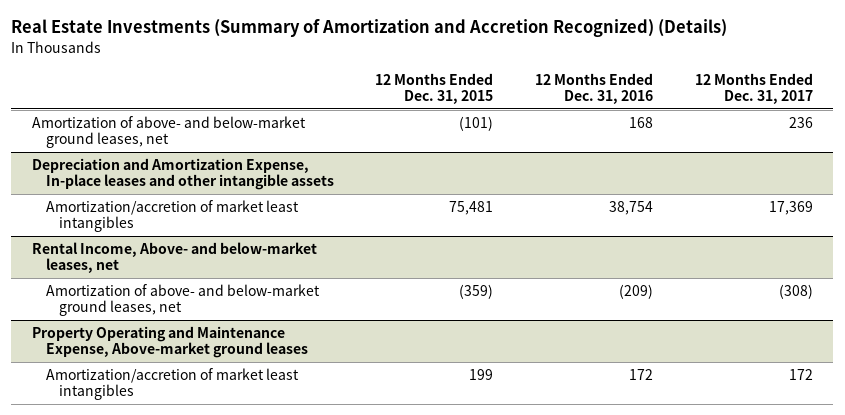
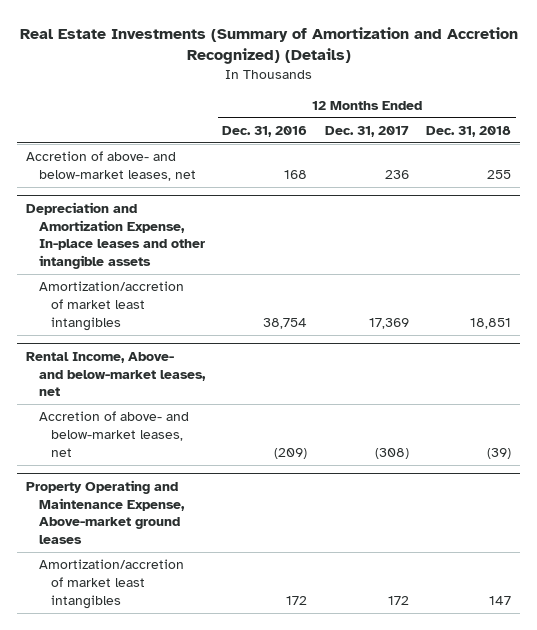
[375,72,494,105] 12 Months Ended Dec. 31, 2015 -> none
none -> [426,125,512,137] Dec. 31, 2018
[32,116,307,149] Amortization of above- and below-market ground leases, net -> [25,151,196,181] Accretion of above- and below-market leases, net
[45,284,320,317] Amortization of above- and below-market ground leases, net -> [38,411,189,457] Accretion of above- and below-market leases, net

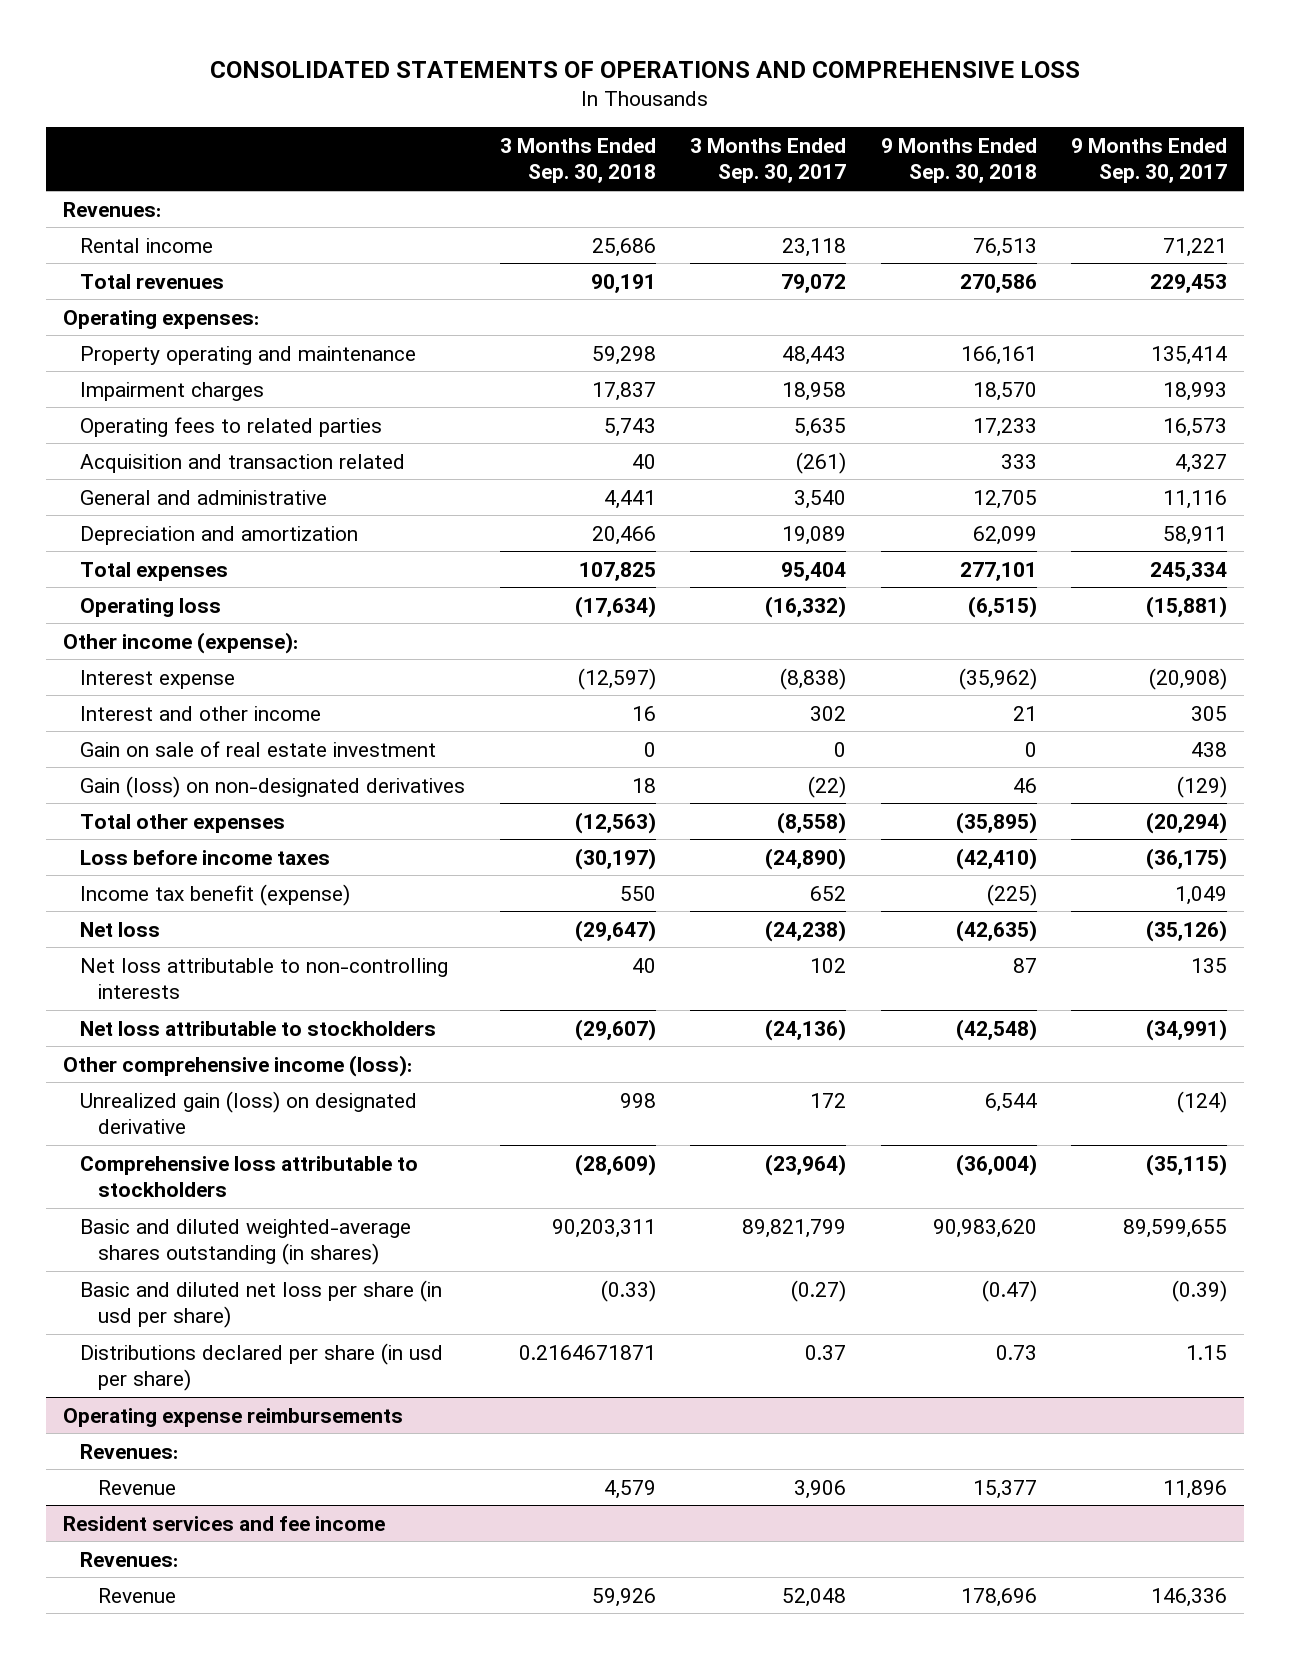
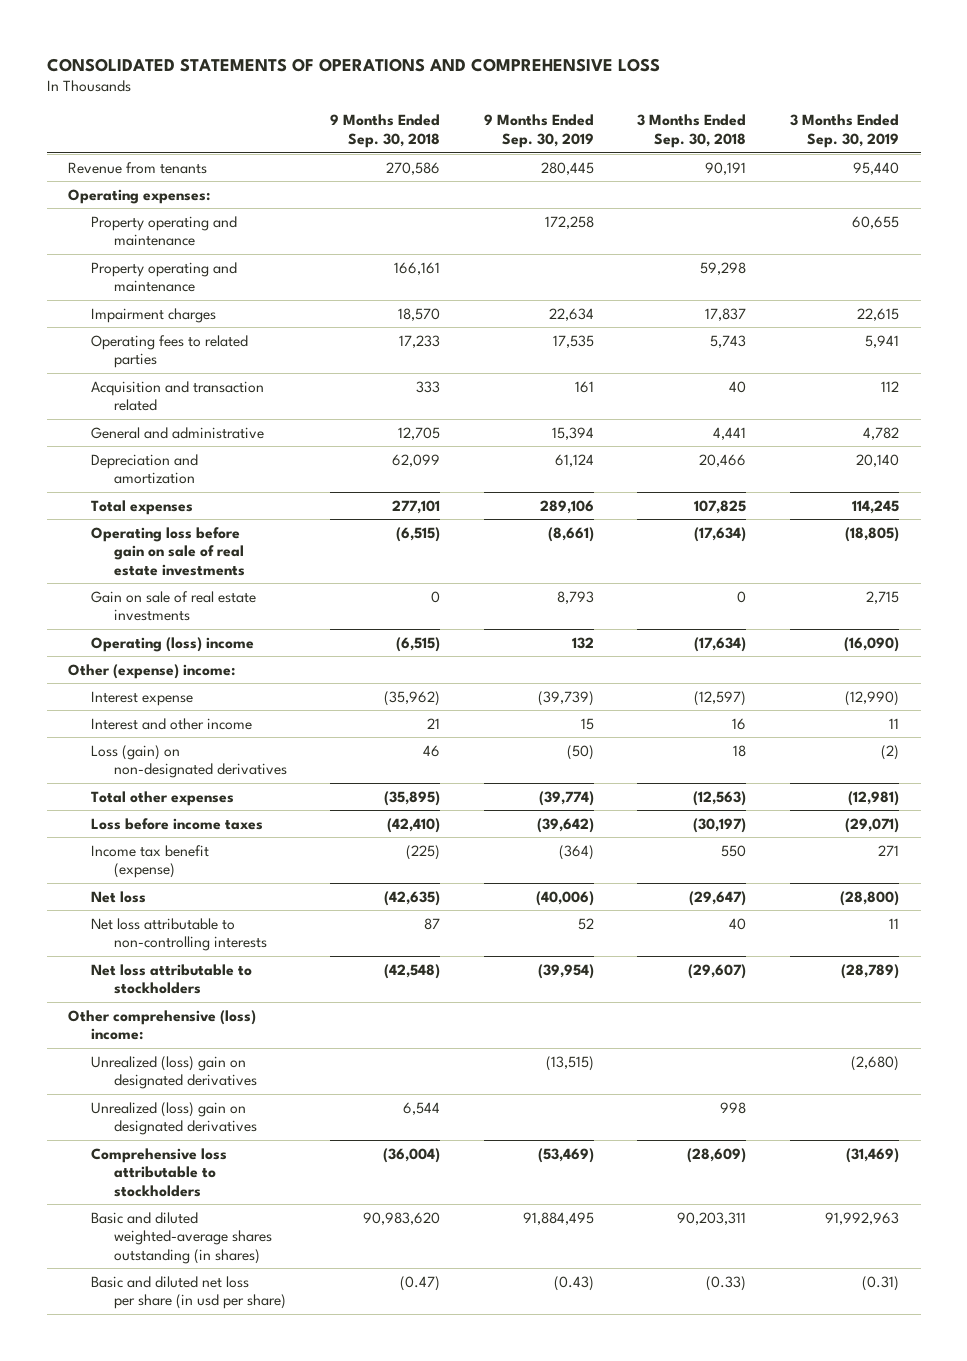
[690,138,847,184] 3 Months Ended Sep. 30, 2017 -> none
[1070,138,1227,184] 9 Months Ended Sep. 30, 2017 -> none
none -> [483,114,594,149] 9 Months Ended Sep. 30, 2019
none -> [789,114,899,149] 3 Months Ended Sep. 30, 2019
[62,201,161,217] Revenues: -> none
[80,237,214,253] Rental income -> none
[80,273,225,289] Total revenues -> [68,161,208,174] Revenue from tenants
none -> [90,215,237,247] Property operating and maintenance
none -> [90,526,245,576] Operating loss before gain on sale of real estate investments
none -> [90,590,256,622] Gain on sale of real estate investments
[80,597,222,617] Operating loss -> [90,636,254,652] Operating (loss) income
[62,631,298,654] Other income (expense): -> [68,663,236,679] Other (expense) income:
[80,740,437,757] Gain on sale of real estate investment -> none
[80,775,466,798] Gain (loss) on non-designated derivatives -> [90,744,287,779] Loss (gain) on non-designated derivatives
[62,1054,412,1077] Other comprehensive income (loss): -> [68,1009,257,1041] Other comprehensive (loss) income:
none -> [90,1055,257,1090] Unrealized (loss) gain on designated derivatives
[80,1090,418,1135] Unrealized gain (loss) on designated derivative -> [90,1101,257,1136] Unrealized (loss) gain on designated derivatives
[80,1342,444,1392] Distributions declared per share (in usd per share) -> none
[62,1407,403,1427] Operating expense reimbursements -> none
[80,1443,179,1459] Revenues: -> none
[97,1479,176,1495] Revenue -> none
[62,1515,385,1531] Resident services and fee income -> none
[80,1551,179,1567] Revenues: -> none
[97,1587,176,1603] Revenue -> none

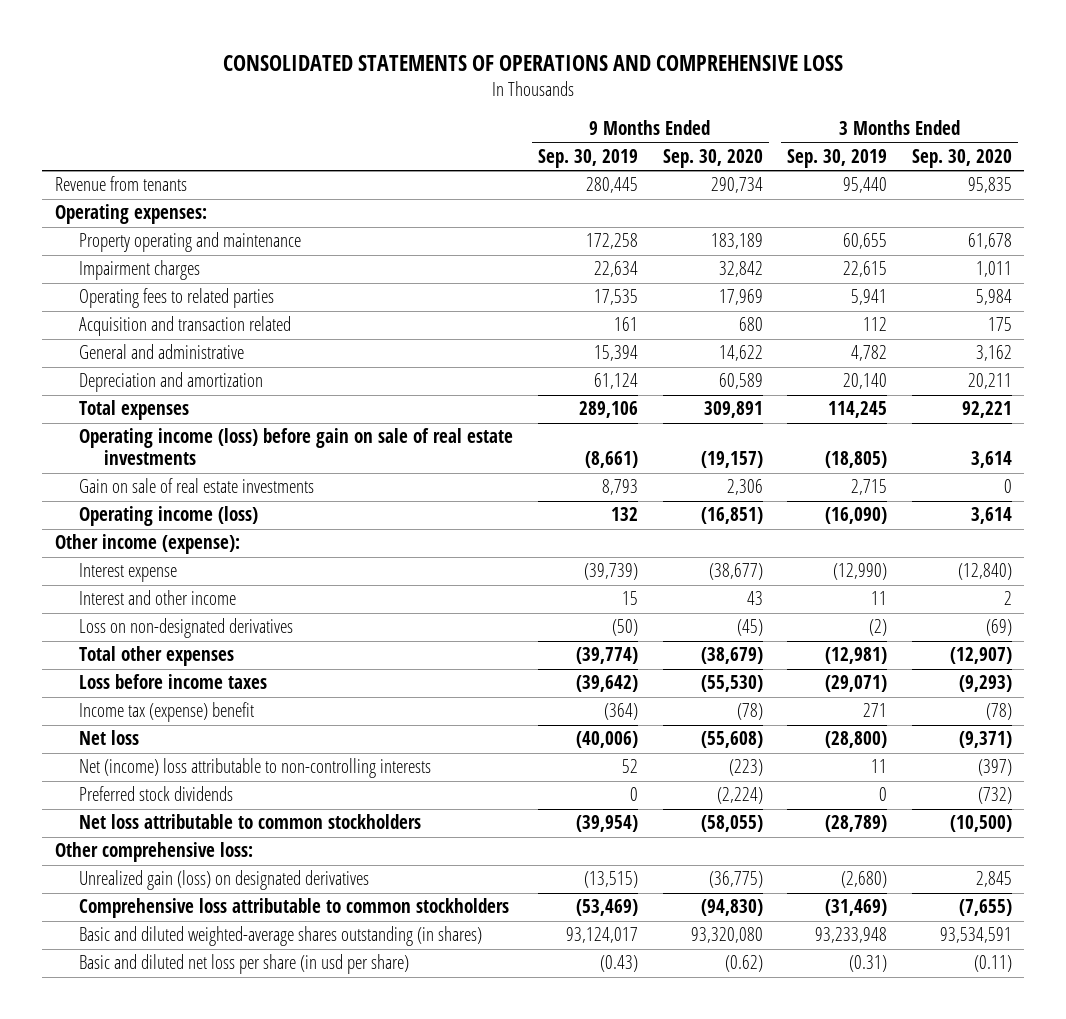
[330,114,441,149] 9 Months Ended Sep. 30, 2018 -> none
[637,114,747,149] 3 Months Ended Sep. 30, 2018 -> none
none -> [662,149,763,169] Sep. 30, 2020
none -> [911,149,1012,169] Sep. 30, 2020
[90,261,237,293] Property operating and maintenance -> none
[90,526,245,576] Operating loss before gain on sale of real estate investments -> [79,428,514,466] Operating income (loss) before gain on sale of real estate investments
[90,636,254,652] Operating (loss) income -> [79,506,259,527] Operating income (loss)
[68,663,236,679] Other (expense) income: -> [54,534,240,555] Other income (expense):
[90,744,287,779] Loss (gain) on non-designated derivatives -> [79,618,294,639] Loss on non-designated derivatives
[90,844,209,879] Income tax benefit (expense) -> [79,702,255,723] Income tax (expense) benefit
[90,1101,257,1136] Unrealized (loss) gain on designated derivatives -> none
[90,917,267,952] Net loss attributable to non-controlling interests -> [79,758,432,779] Net (income) loss attributable to non-controlling interests
none -> [79,786,234,802] Preferred stock dividends
[90,963,252,995] Net loss attributable to stockholders -> [79,814,422,830] Net loss attributable to common stockholders
[68,1009,257,1041] Other comprehensive (loss) income: -> [54,842,253,863] Other comprehensive loss:
[90,1055,257,1090] Unrealized (loss) gain on designated derivatives -> [79,870,370,891] Unrealized gain (loss) on designated derivatives
[90,1147,227,1197] Comprehensive loss attributable to stockholders -> [79,898,510,919] Comprehensive loss attributable to common stockholders
[522,1211,594,1225] 91,884,495 -> [565,927,638,944] 93,124,017
[824,1211,899,1225] 91,992,963 -> [815,927,888,944] 93,233,948

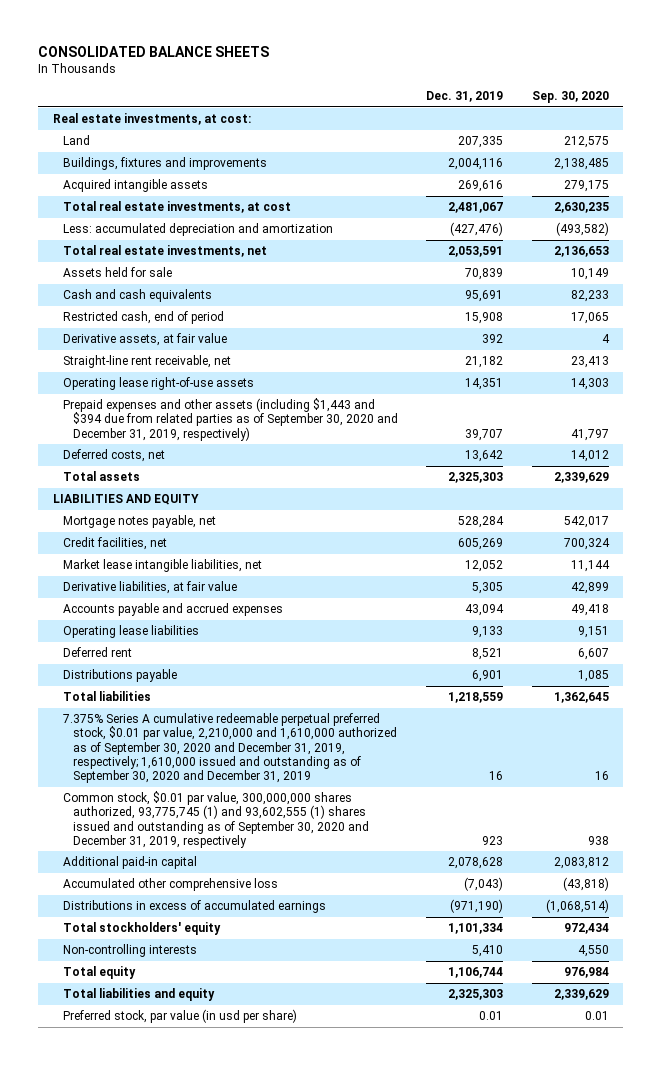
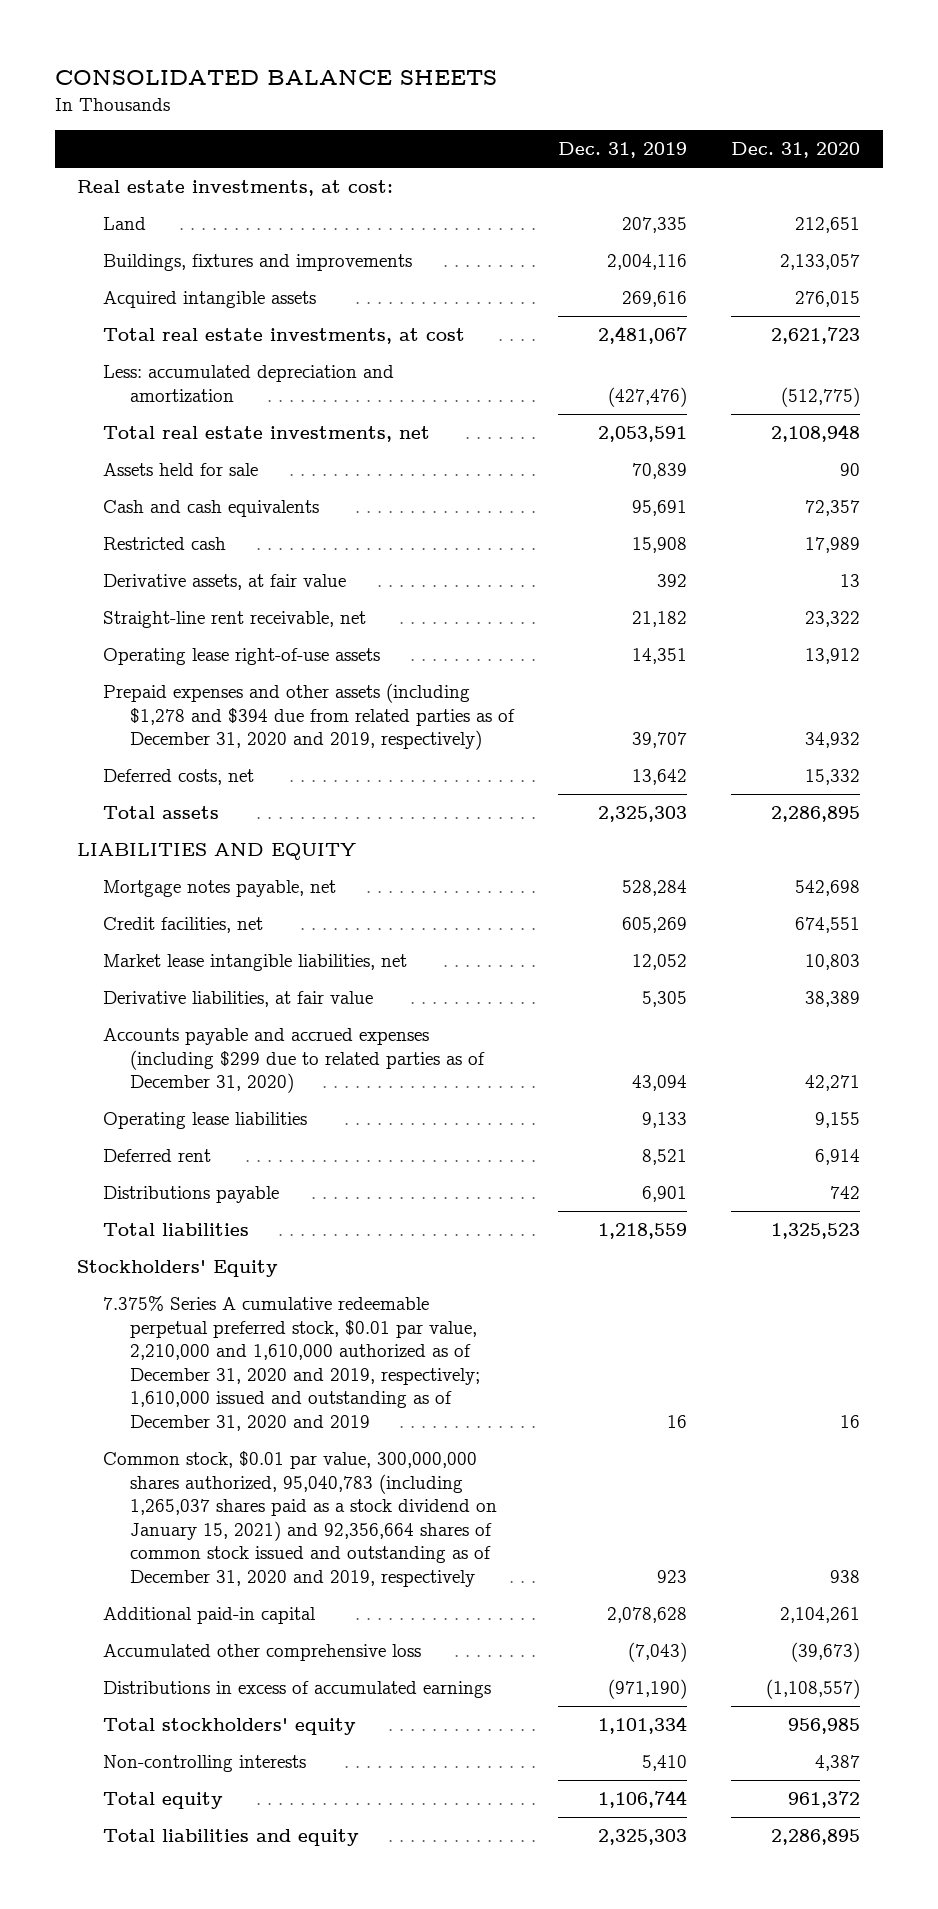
[532,91,610,104] Sep. 30, 2020 -> none
none -> [731,141,861,158] Dec. 31, 2020
[62,311,224,325] Restricted cash, end of period -> [103,537,227,551] Restricted cash
[62,398,398,441] Prepaid expenses and other assets (including $1,443 and $394 due from related parties as of September 30, 2020 and December 31, 2019, respectively) -> [103,683,515,751] Prepaid expenses and other assets (including $1,278 and $394 due from related parties as of December 31, 2020 and 2019, respectively)
[62,603,283,617] Accounts payable and accrued expenses -> [103,1028,485,1094] Accounts payable and accrued expenses (including $299 due to related parties as of December 31, 2020)
none -> [77,1260,279,1278] Stockholders' Equity
[62,713,397,783] 7.375% Series A cumulative redeemable perpetual preferred stock, $0.01 par value, 2,210,000 and 1,610,000 authorized as of September 30, 2020 and December 31, 2019, respectively; 1,610,000 issued and outstanding as of September 30, 2020 and December 31, 2019 -> [103,1296,480,1431] 7.375% Series A cumulative redeemable perpetual preferred stock, $0.01 par value, 2,210,000 and 1,610,000 authorized as of December 31, 2020 and 2019, respectively; 1,610,000 issued and outstanding as of December 31, 2020 and 2019
[62,791,369,848] Common stock, $0.01 par value, 300,000,000 shares authorized, 93,775,745 (1) and 93,602,555 (1) shares issued and outstanding as of September 30, 2020 and December 31, 2019, respectively -> [103,1451,497,1587] Common stock, $0.01 par value, 300,000,000 shares authorized, 95,040,783 (including 1,265,037 shares paid as a stock dividend on January 15, 2021) and 92,356,664 shares of common stock issued and outstanding as of December 31, 2020 and 2019, respectively
[62,1009,297,1024] Preferred stock, par value (in usd per share) -> none

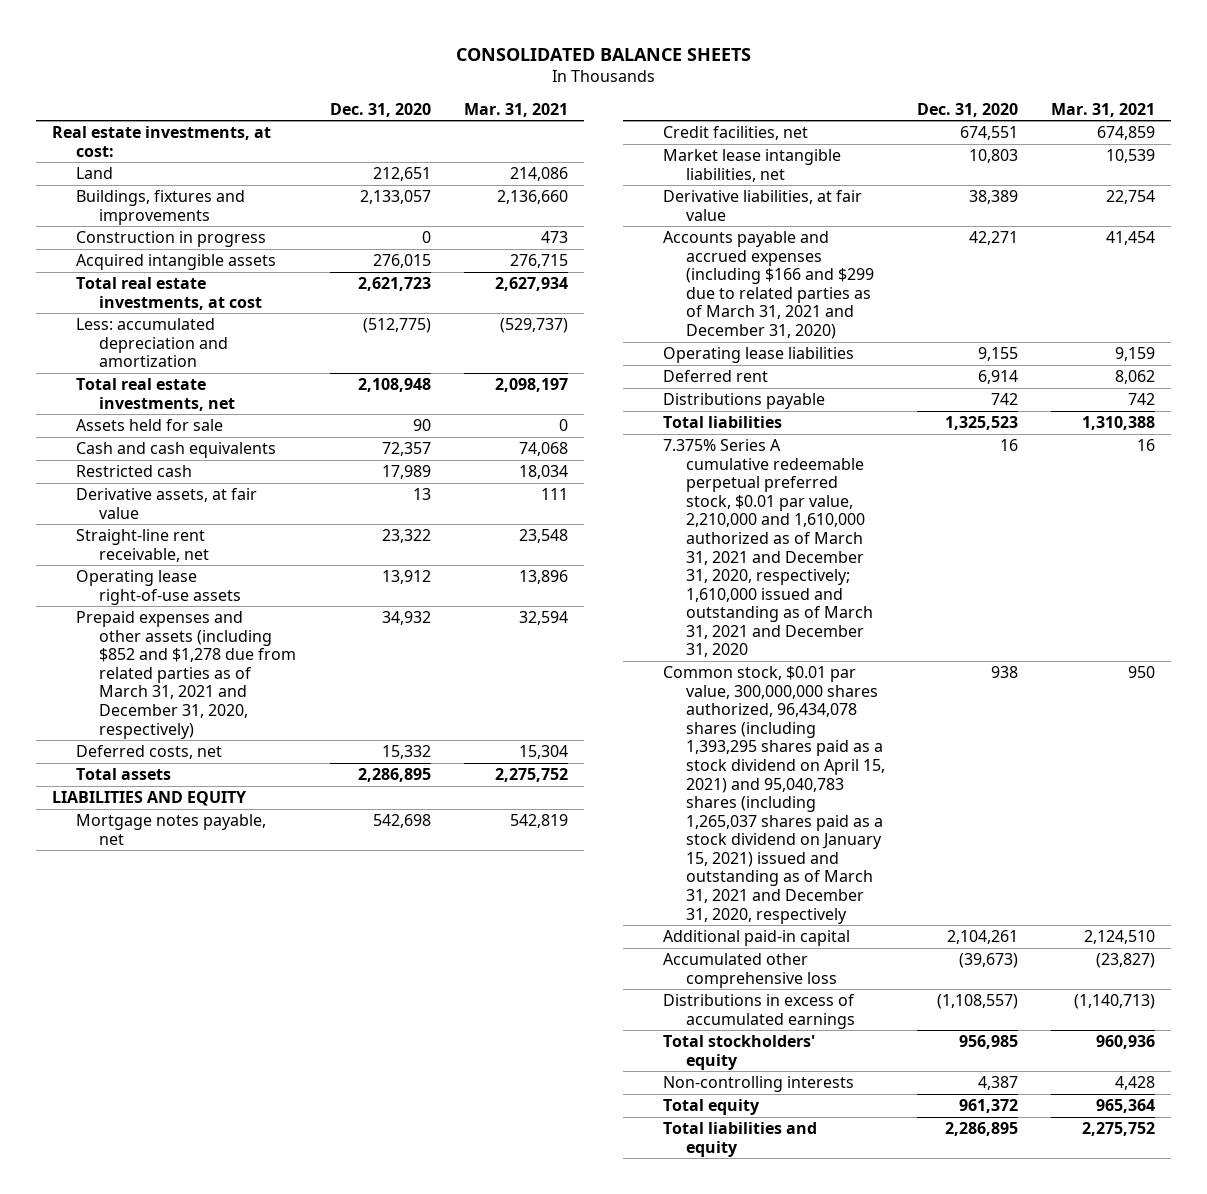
[558,141,688,158] Dec. 31, 2019 -> none
none -> [463,102,568,117] Mar. 31, 2021
none -> [75,230,266,247] Construction in progress
[103,683,515,751] Prepaid expenses and other assets (including $1,278 and $394 due from related parties as of December 31, 2020 and 2019, respectively) -> [75,610,296,739] Prepaid expenses and other assets (including $852 and $1,278 due from related parties as of March 31, 2021 and December 31, 2020, respectively)
[103,1028,485,1094] Accounts payable and accrued expenses (including $299 due to related parties as of December 31, 2020) -> [662,230,874,339] Accounts payable and accrued expenses (including $166 and $299 due to related parties as of March 31, 2021 and December 31, 2020)
[77,1260,279,1278] Stockholders' Equity -> none
[103,1296,480,1431] 7.375% Series A cumulative redeemable perpetual preferred stock, $0.01 par value, 2,210,000 and 1,610,000 authorized as of December 31, 2020 and 2019, respectively; 1,610,000 issued and outstanding as of December 31, 2020 and 2019 -> [662,438,873,658] 7.375% Series A cumulative redeemable perpetual preferred stock, $0.01 par value, 2,210,000 and 1,610,000 authorized as of March 31, 2021 and December 31, 2020, respectively; 1,610,000 issued and outstanding as of March 31, 2021 and December 31, 2020
[103,1451,497,1587] Common stock, $0.01 par value, 300,000,000 shares authorized, 95,040,783 (including 1,265,037 shares paid as a stock dividend on January 15, 2021) and 92,356,664 shares of common stock issued and outstanding as of December 31, 2020 and 2019, respectively -> [662,665,885,924] Common stock, $0.01 par value, 300,000,000 shares authorized, 96,434,078 shares (including 1,393,295 shares paid as a stock dividend on April 15, 2021) and 95,040,783 shares (including 1,265,037 shares paid as a stock dividend on January 15, 2021) issued and outstanding as of March 31, 2021 and December 31, 2020, respectively

